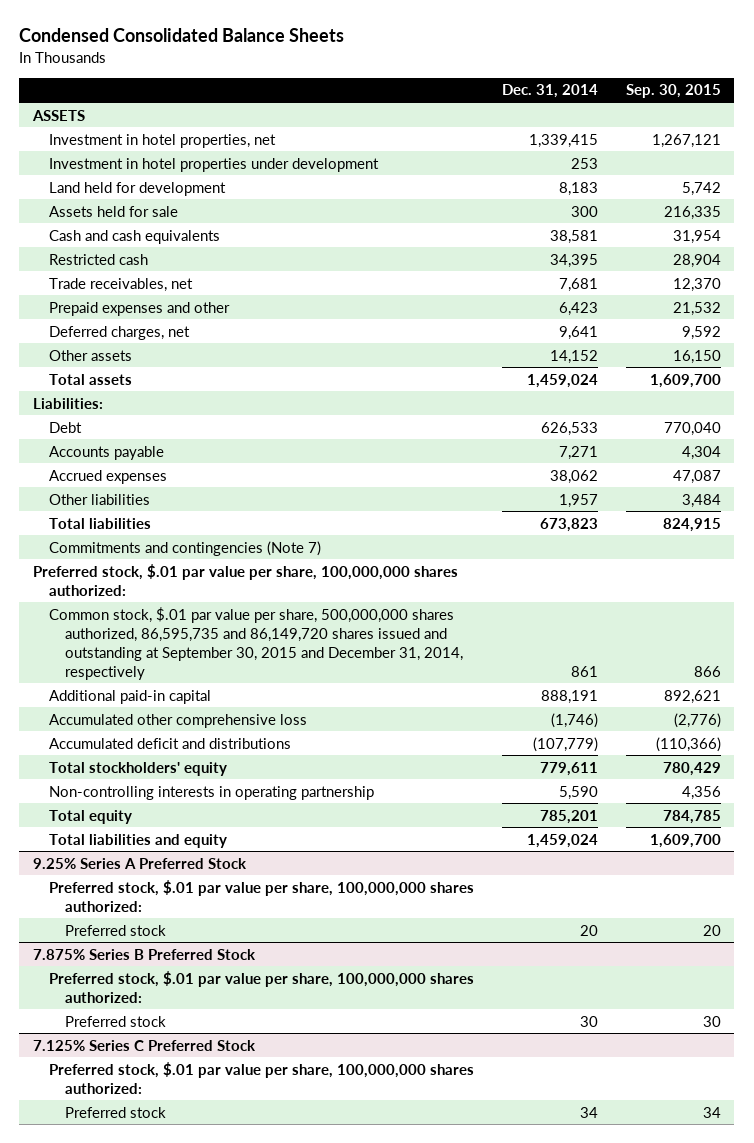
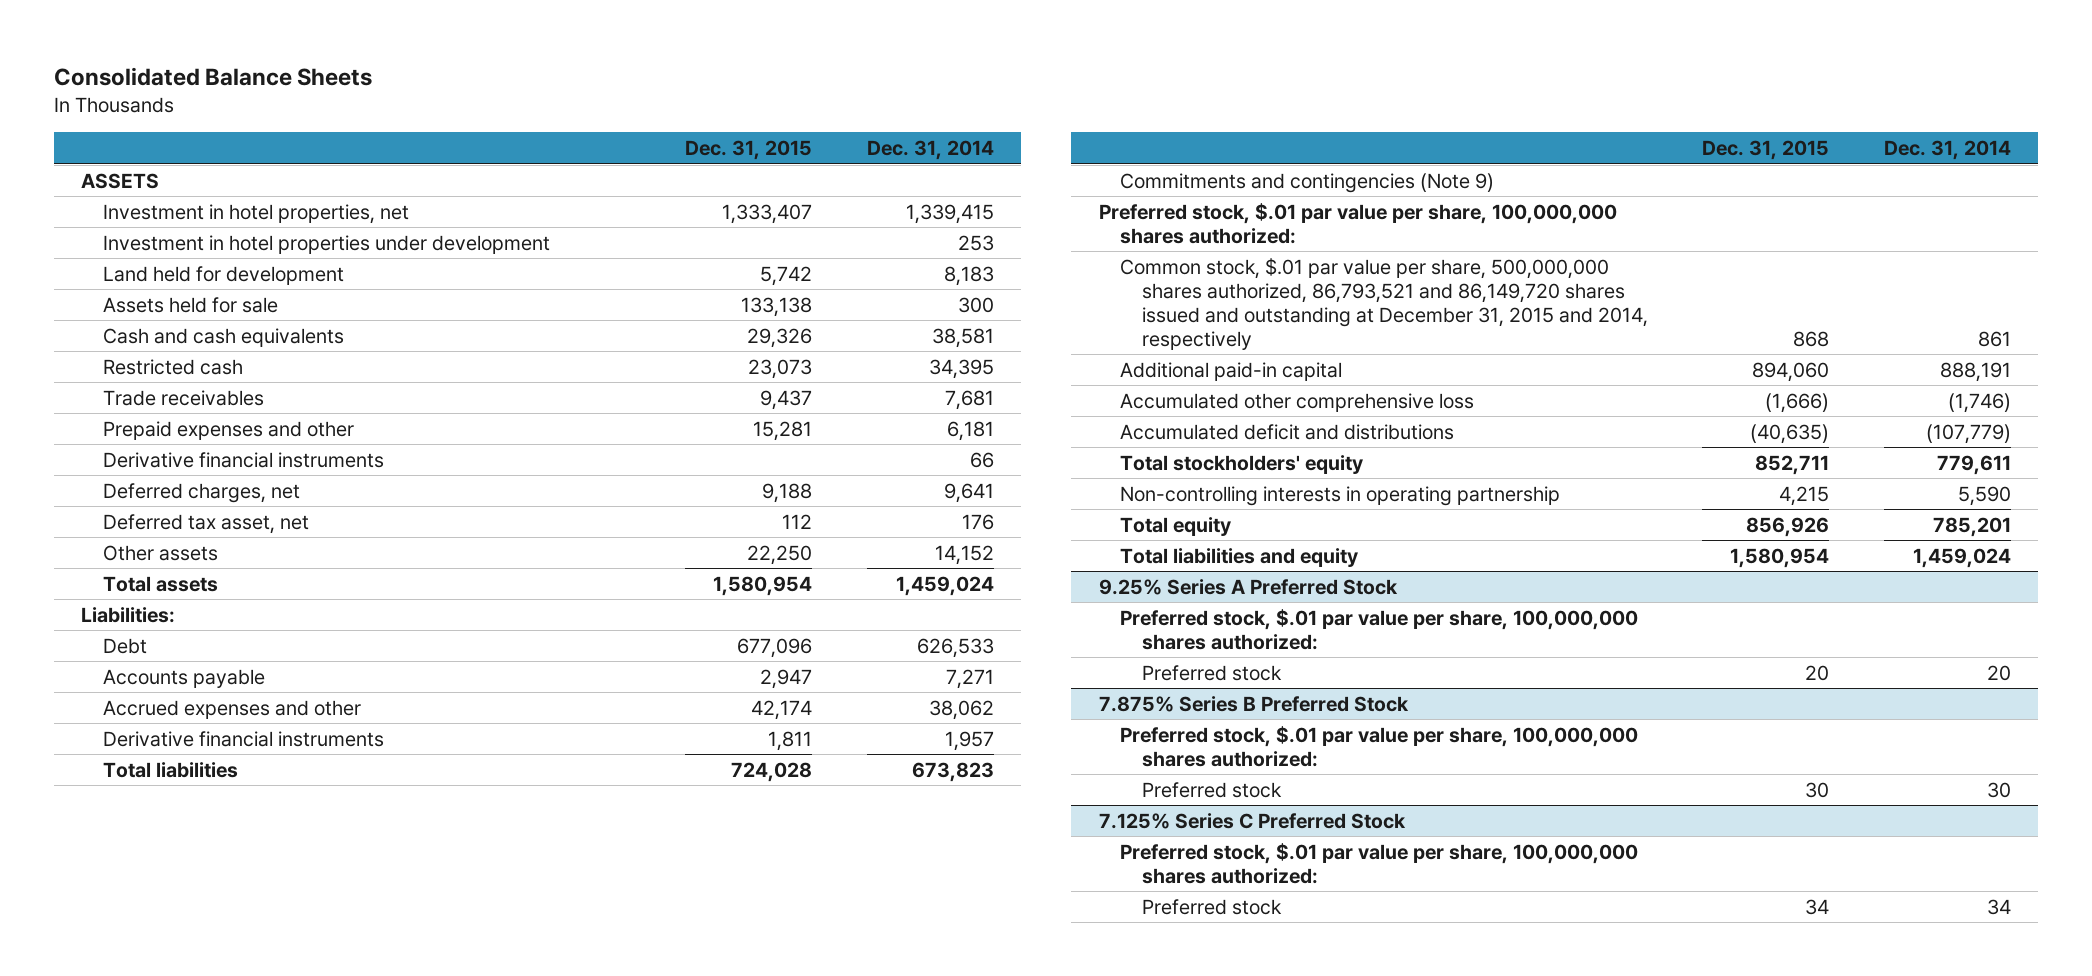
[19,28,345,43] Condensed Consolidated Balance Sheets -> [53,66,372,86] Consolidated Balance Sheets
[625,84,721,99] Sep. 30, 2015 -> none
none -> [684,140,812,161] Dec. 31, 2015
[48,277,193,292] Trade receivables, net -> [102,389,264,406] Trade receivables
[558,301,598,316] 6,423 -> [946,420,994,441] 6,181
none -> [102,451,384,468] Derivative financial instruments
none -> [102,513,309,534] Deferred tax asset, net
[48,469,167,484] Accrued expenses -> [102,699,361,719] Accrued expenses and other
[48,493,150,505] Other liabilities -> [102,730,384,747] Derivative financial instruments
[48,540,321,556] Commitments and contingencies (Note 7) -> [1120,172,1495,193] Commitments and contingencies (Note 9)
[48,606,463,680] Common stock, $.01 par value per share, 500,000,000 shares authorized, 86,595,735 and 86,149,720 shares issued and outstanding at September 30, 2015 and December 31, 2014, respectively -> [1120,257,1648,350] Common stock, $.01 par value per share, 500,000,000 shares authorized, 86,793,521 and 86,149,720 shares issued and outstanding at December 31, 2015 and 2014, respectively

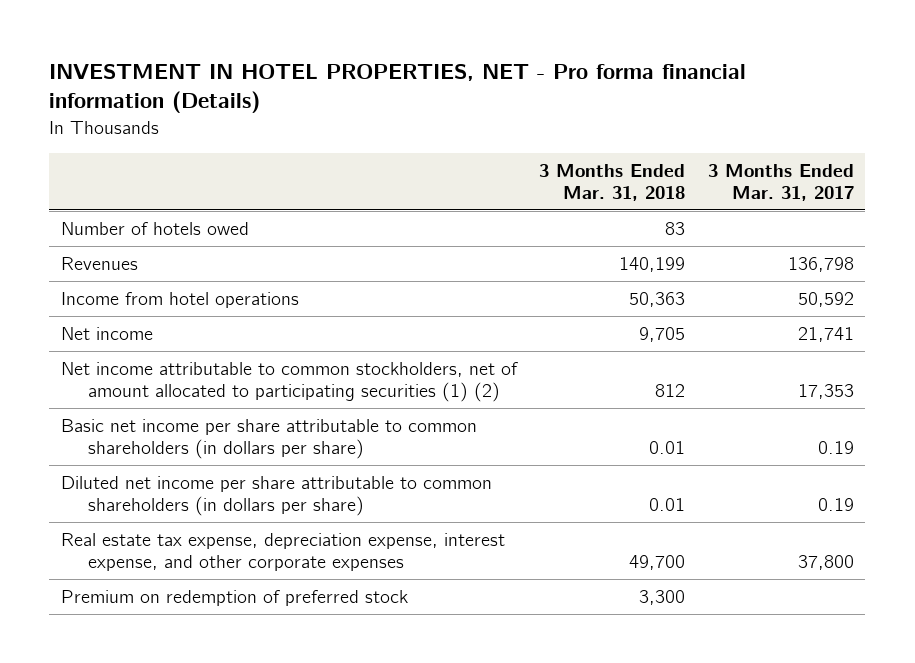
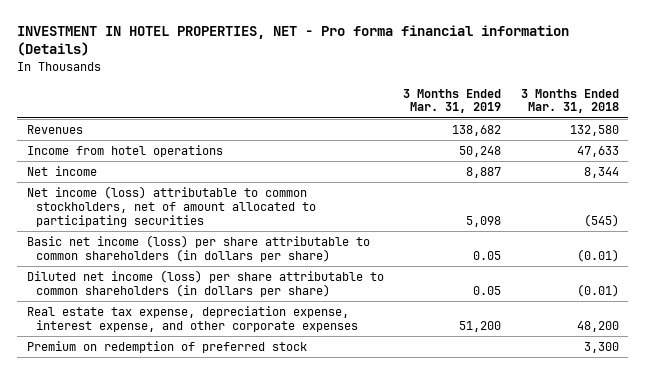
[707,163,854,201] 3 Months Ended Mar. 31, 2017 -> none
none -> [403,88,502,114] 3 Months Ended Mar. 31, 2019
[60,221,249,235] Number of hotels owed -> none
[619,256,686,272] 140,199 -> [569,124,619,136] 132,580
[629,291,686,307] 50,363 -> [576,145,619,157] 47,633
[639,326,686,342] 9,705 -> [583,166,619,178] 8,344
[60,361,518,402] Net income attributable to common stockholders, net of amount allocated to participating securities (1) (2) -> [26,185,316,227] Net income (loss) attributable to common stockholders, net of amount allocated to participating securities
[655,383,686,397] 812 -> [583,213,619,227] (545)
[60,418,477,459] Basic net income per share attributable to common shareholders (in dollars per share) -> [26,234,370,262] Basic net income (loss) per share attributable to common shareholders (in dollars per share)
[649,440,686,454] 0.01 -> [576,248,619,262] (0.01)
[60,475,492,516] Diluted net income per share attributable to common shareholders (in dollars per share) -> [26,269,384,297] Diluted net income (loss) per share attributable to common shareholders (in dollars per share)
[649,497,686,511] 0.01 -> [576,283,619,297] (0.01)
[629,554,686,570] 49,700 -> [576,320,619,332] 48,200

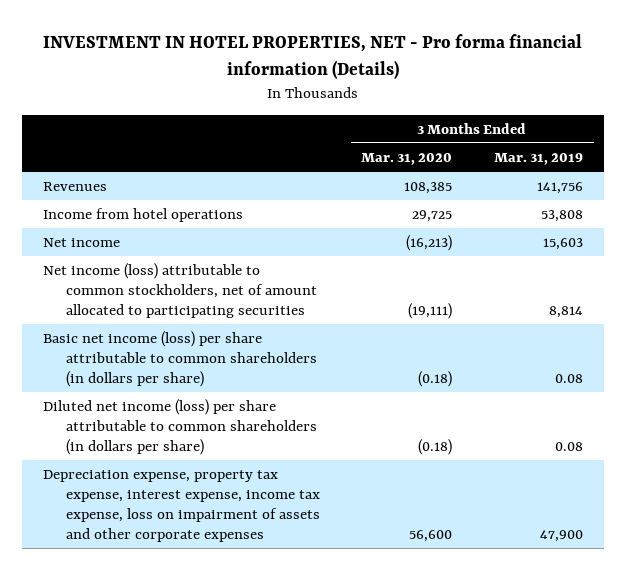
[520,88,619,114] 3 Months Ended Mar. 31, 2018 -> none
none -> [361,152,453,165] Mar. 31, 2020
[26,340,307,353] Premium on redemption of preferred stock -> none
[452,124,502,136] 138,682 -> [537,181,584,194] 141,756
[459,145,502,157] 50,248 -> [541,209,584,222] 53,808
[466,166,502,178] 8,887 -> [543,237,584,250] 15,603
[466,215,502,227] 5,098 -> [549,306,584,319] 8,814
[473,250,502,260] 0.05 -> [555,374,584,384] 0.08
[473,285,502,295] 0.05 -> [555,442,584,452] 0.08
[26,305,358,332] Real estate tax expense, depreciation expense, interest expense, and other corporate expenses -> [42,469,320,543] Depreciation expense, property tax expense, interest expense, income tax expense, loss on impairment of assets and other corporate expenses
[459,320,502,332] 51,200 -> [540,530,584,543] 47,900

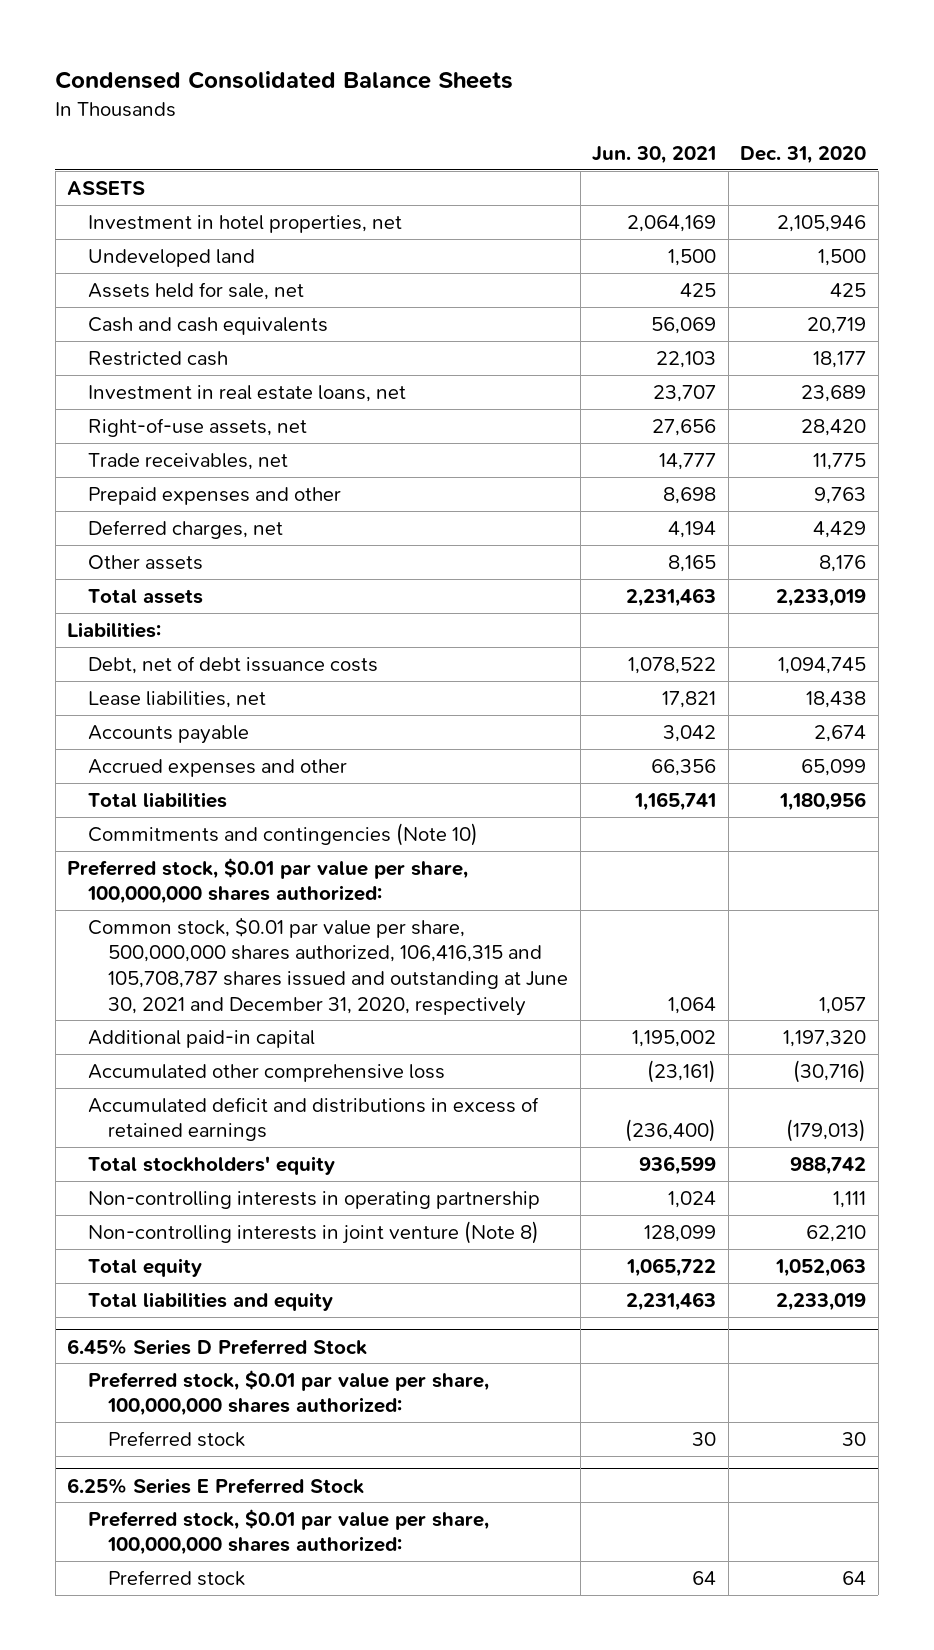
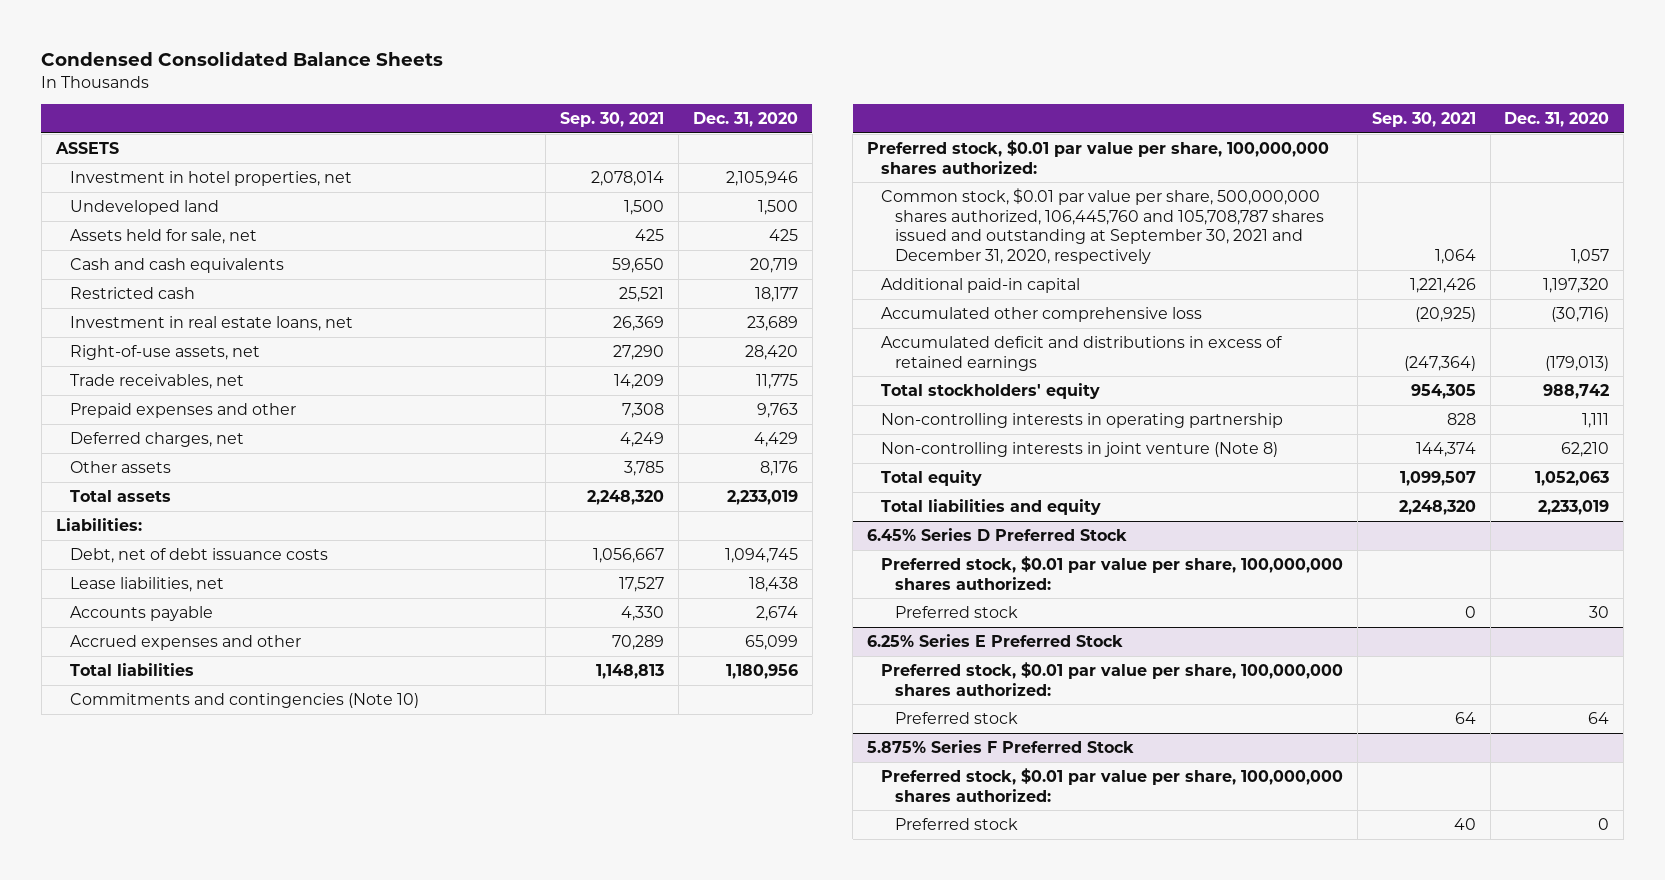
[592,146,717,165] Jun. 30, 2021 -> none
none -> [560,112,665,128] Sep. 30, 2021
[87,916,569,1016] Common stock, $0.01 par value per share, 500,000,000 shares authorized, 106,416,315 and 105,708,787 shares issued and outstanding at June 30, 2021 and December 31, 2020, respectively -> [881,187,1325,264] Common stock, $0.01 par value per share, 500,000,000 shares authorized, 106,445,760 and 105,708,787 shares issued and outstanding at September 30, 2021 and December 31, 2020, respectively
none -> [867,739,1135,753] 5.875% Series F Preferred Stock
none -> [881,767,1344,802] Preferred stock, $0.01 par value per share, 100,000,000 shares authorized:
none -> [895,817,1019,830] Preferred stock

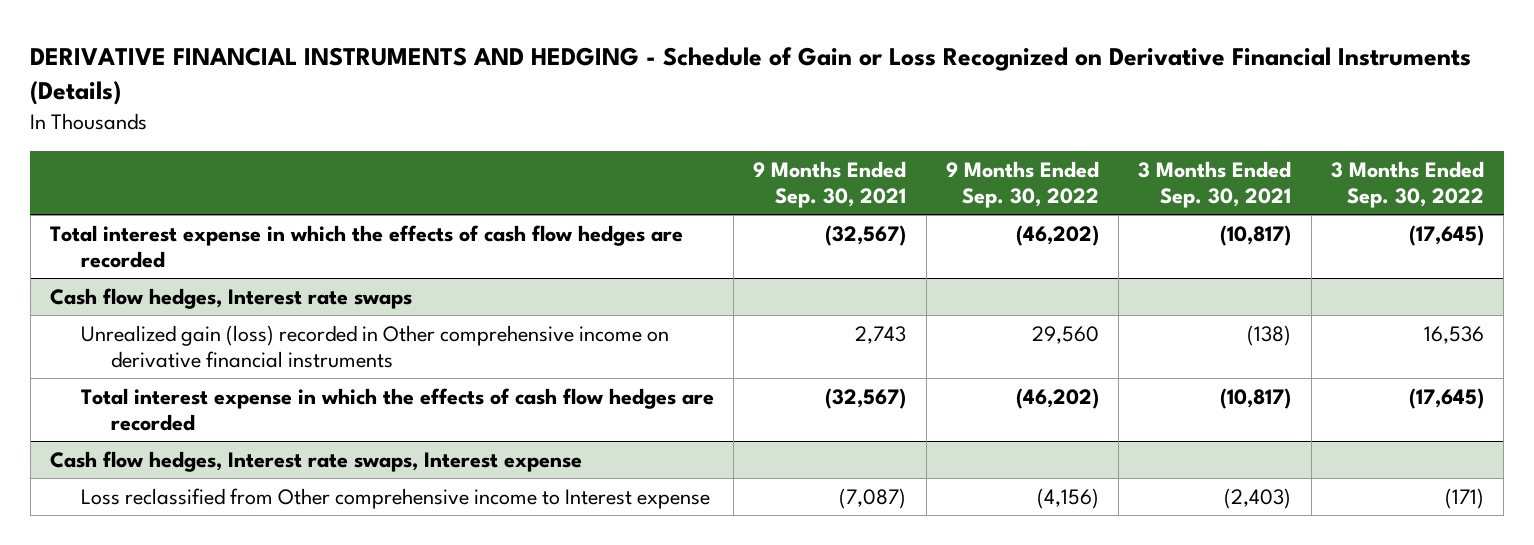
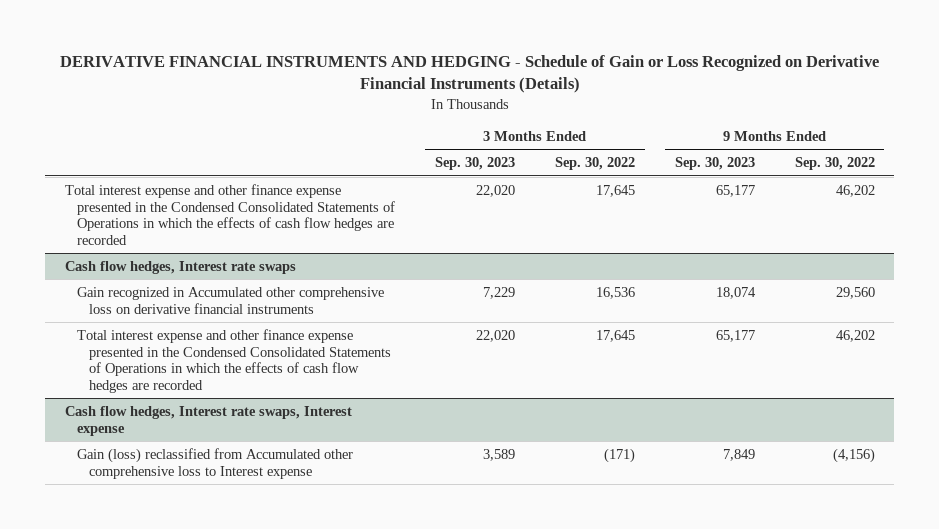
[753,160,907,209] 9 Months Ended Sep. 30, 2021 -> none
[1138,160,1292,209] 3 Months Ended Sep. 30, 2021 -> none
none -> [434,157,515,171] Sep. 30, 2023
none -> [674,157,755,171] Sep. 30, 2023
[50,224,684,269] Total interest expense in which the effects of cash flow hedges are recorded -> [64,183,395,245] Total interest expense and other finance expense presented in the Condensed Consolidated Statements of Operations in which the effects of cash flow hedges are recorded
[1015,224,1099,246] (46,202) -> [835,184,875,197] 46,202
[1409,224,1485,246] (17,645) -> [595,184,635,197] 17,645
[80,324,669,369] Unrealized gain (loss) recorded in Other comprehensive income on derivative financial instruments -> [76,286,384,314] Gain recognized in Accumulated other comprehensive loss on derivative financial instruments
[80,387,714,432] Total interest expense in which the effects of cash flow hedges are recorded -> [76,328,392,393] Total interest expense and other finance expense presented in the Condensed Consolidated Statements of Operations in which the effects of cash flow hedges are recorded
[1015,387,1099,409] (46,202) -> [835,329,875,342] 46,202
[1409,387,1485,409] (17,645) -> [595,329,635,342] 17,645
[80,487,710,509] Loss reclassified from Other comprehensive income to Interest expense -> [76,447,353,479] Gain (loss) reclassified from Accumulated other comprehensive loss to Interest expense

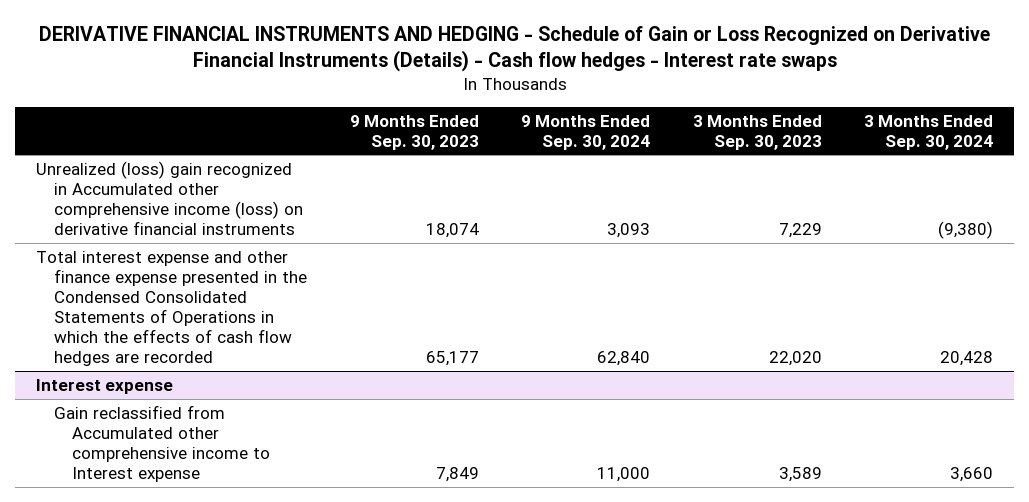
[59,55,879,94] DERIVATIVE FINANCIAL INSTRUMENTS AND HEDGING - Schedule of Gain or Loss Recognized on Derivative Financial Instruments (Details) -> [38,26,990,73] DERIVATIVE FINANCIAL INSTRUMENTS AND HEDGING - Schedule of Gain or Loss Recognized on Derivative Financial Instruments (Details) - Cash flow hedges - Interest rate swaps
[554,157,635,171] Sep. 30, 2022 -> none
[794,157,875,171] Sep. 30, 2022 -> none
none -> [521,114,651,150] 9 Months Ended Sep. 30, 2024
none -> [863,114,993,150] 3 Months Ended Sep. 30, 2024
[64,183,395,245] Total interest expense and other finance expense presented in the Condensed Consolidated Statements of Operations in which the effects of cash flow hedges are recorded -> none
[64,260,296,274] Cash flow hedges, Interest rate swaps -> none
[76,286,384,314] Gain recognized in Accumulated other comprehensive loss on derivative financial instruments -> [36,160,304,235] Unrealized (loss) gain recognized in Accumulated other comprehensive income (loss) on derivative financial instruments
[64,405,352,436] Cash flow hedges, Interest rate swaps, Interest expense -> none
none -> [36,378,174,394] Interest expense
[76,447,353,479] Gain (loss) reclassified from Accumulated other comprehensive loss to Interest expense -> [54,404,271,482] Gain reclassified from Accumulated other comprehensive income to Interest expense

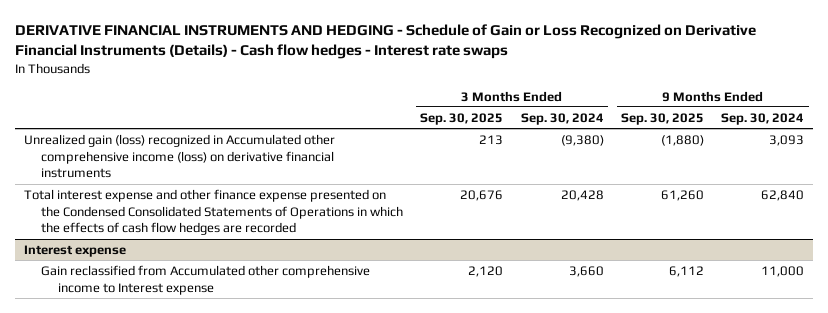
[349,114,479,150] 9 Months Ended Sep. 30, 2023 -> none
[692,114,822,150] 3 Months Ended Sep. 30, 2023 -> none
none -> [420,112,504,125] Sep. 30, 2025
none -> [620,112,704,125] Sep. 30, 2025
[36,160,304,235] Unrealized (loss) gain recognized in Accumulated other comprehensive income (loss) on derivative financial instruments -> [23,133,335,179] Unrealized gain (loss) recognized in Accumulated other comprehensive income (loss) on derivative financial instruments
[36,250,308,366] Total interest expense and other finance expense presented in the Condensed Consolidated Statements of Operations in which the effects of cash flow hedges are recorded -> [23,188,403,236] Total interest expense and other finance expense presented on the Condensed Consolidated Statements of Operations in which the effects of cash flow hedges are recorded

